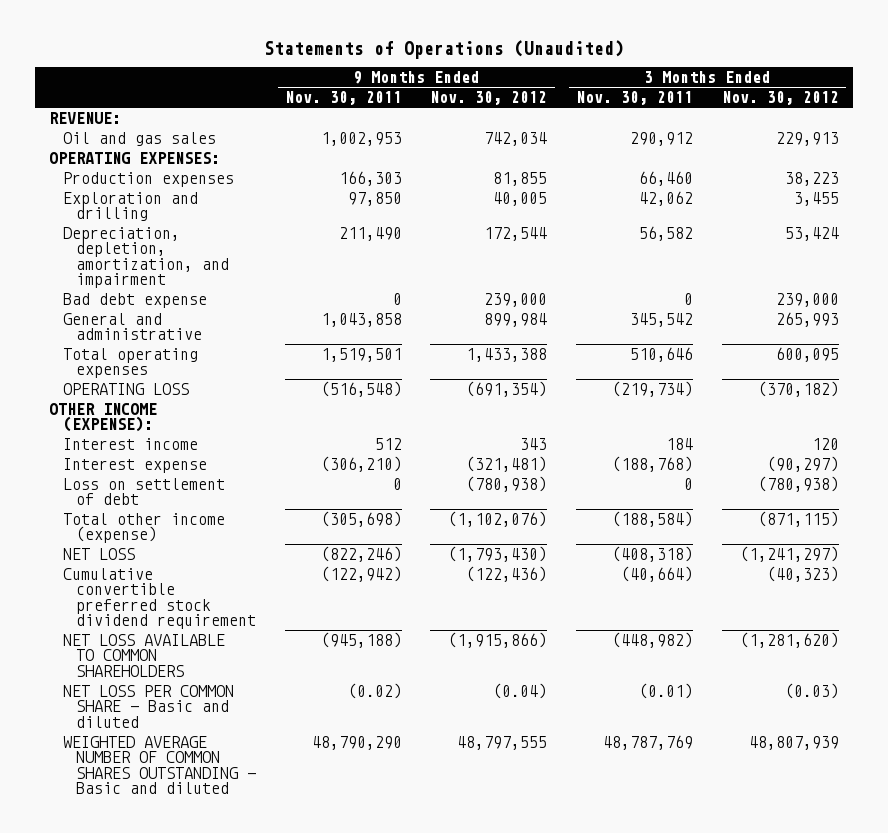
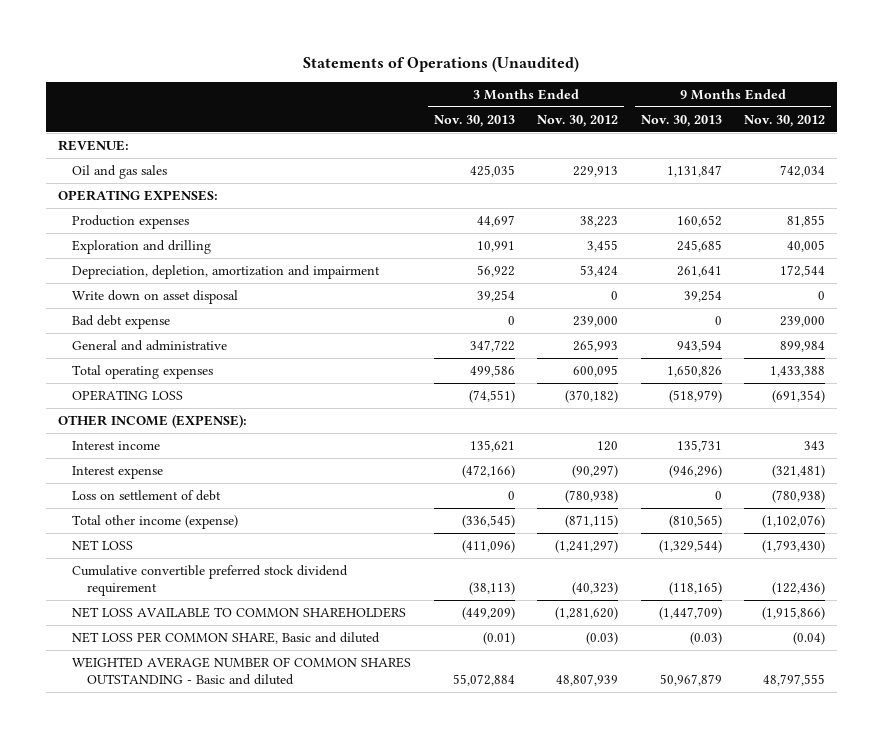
[284,91,402,106] Nov. 30, 2011 -> none
[576,91,694,106] Nov. 30, 2011 -> none
none -> [433,114,515,127] Nov. 30, 2013
none -> [640,114,722,127] Nov. 30, 2013
[62,226,230,289] Depreciation, depletion, amortization, and impairment -> [72,264,381,279] Depreciation, depletion, amortization and impairment
none -> [72,289,239,304] Write down on asset disposal
[62,684,234,728] NET LOSS PER COMMON SHARE - Basic and diluted -> [72,631,381,644] NET LOSS PER COMMON SHARE, Basic and diluted

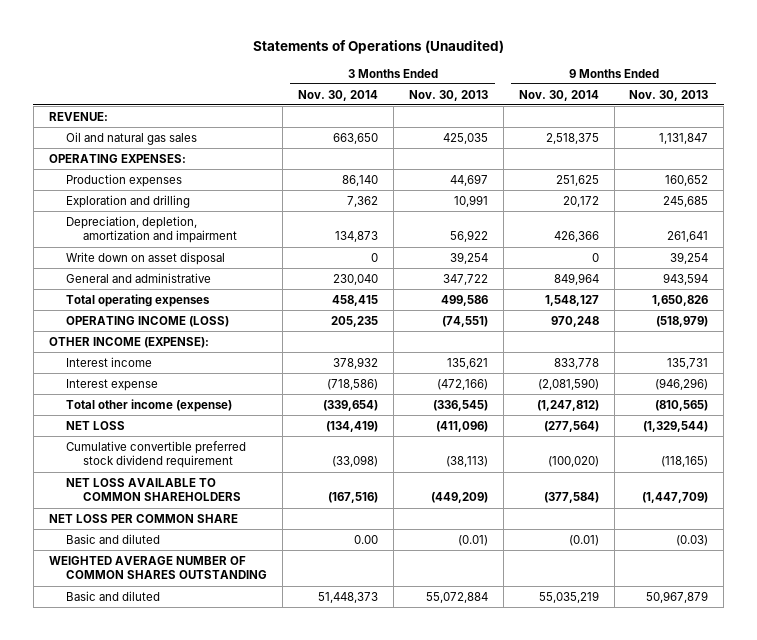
[537,114,619,127] Nov. 30, 2012 -> none
[744,114,826,127] Nov. 30, 2012 -> none
none -> [297,89,378,101] Nov. 30, 2014
none -> [518,89,599,101] Nov. 30, 2014
[72,164,168,179] Oil and gas sales -> [66,131,198,145] Oil and natural gas sales
[72,314,171,329] Bad debt expense -> none
[72,389,184,401] OPERATING LOSS -> [66,315,230,327] OPERATING INCOME (LOSS)
[72,489,222,501] Loss on settlement of debt -> none
none -> [48,513,238,523] NET LOSS PER COMMON SHARE
[72,631,381,644] NET LOSS PER COMMON SHARE, Basic and diluted -> [66,533,161,544] Basic and diluted
none -> [48,555,268,580] WEIGHTED AVERAGE NUMBER OF COMMON SHARES OUTSTANDING
[72,656,412,685] WEIGHTED AVERAGE NUMBER OF COMMON SHARES OUTSTANDING - Basic and diluted -> [66,590,161,601] Basic and diluted

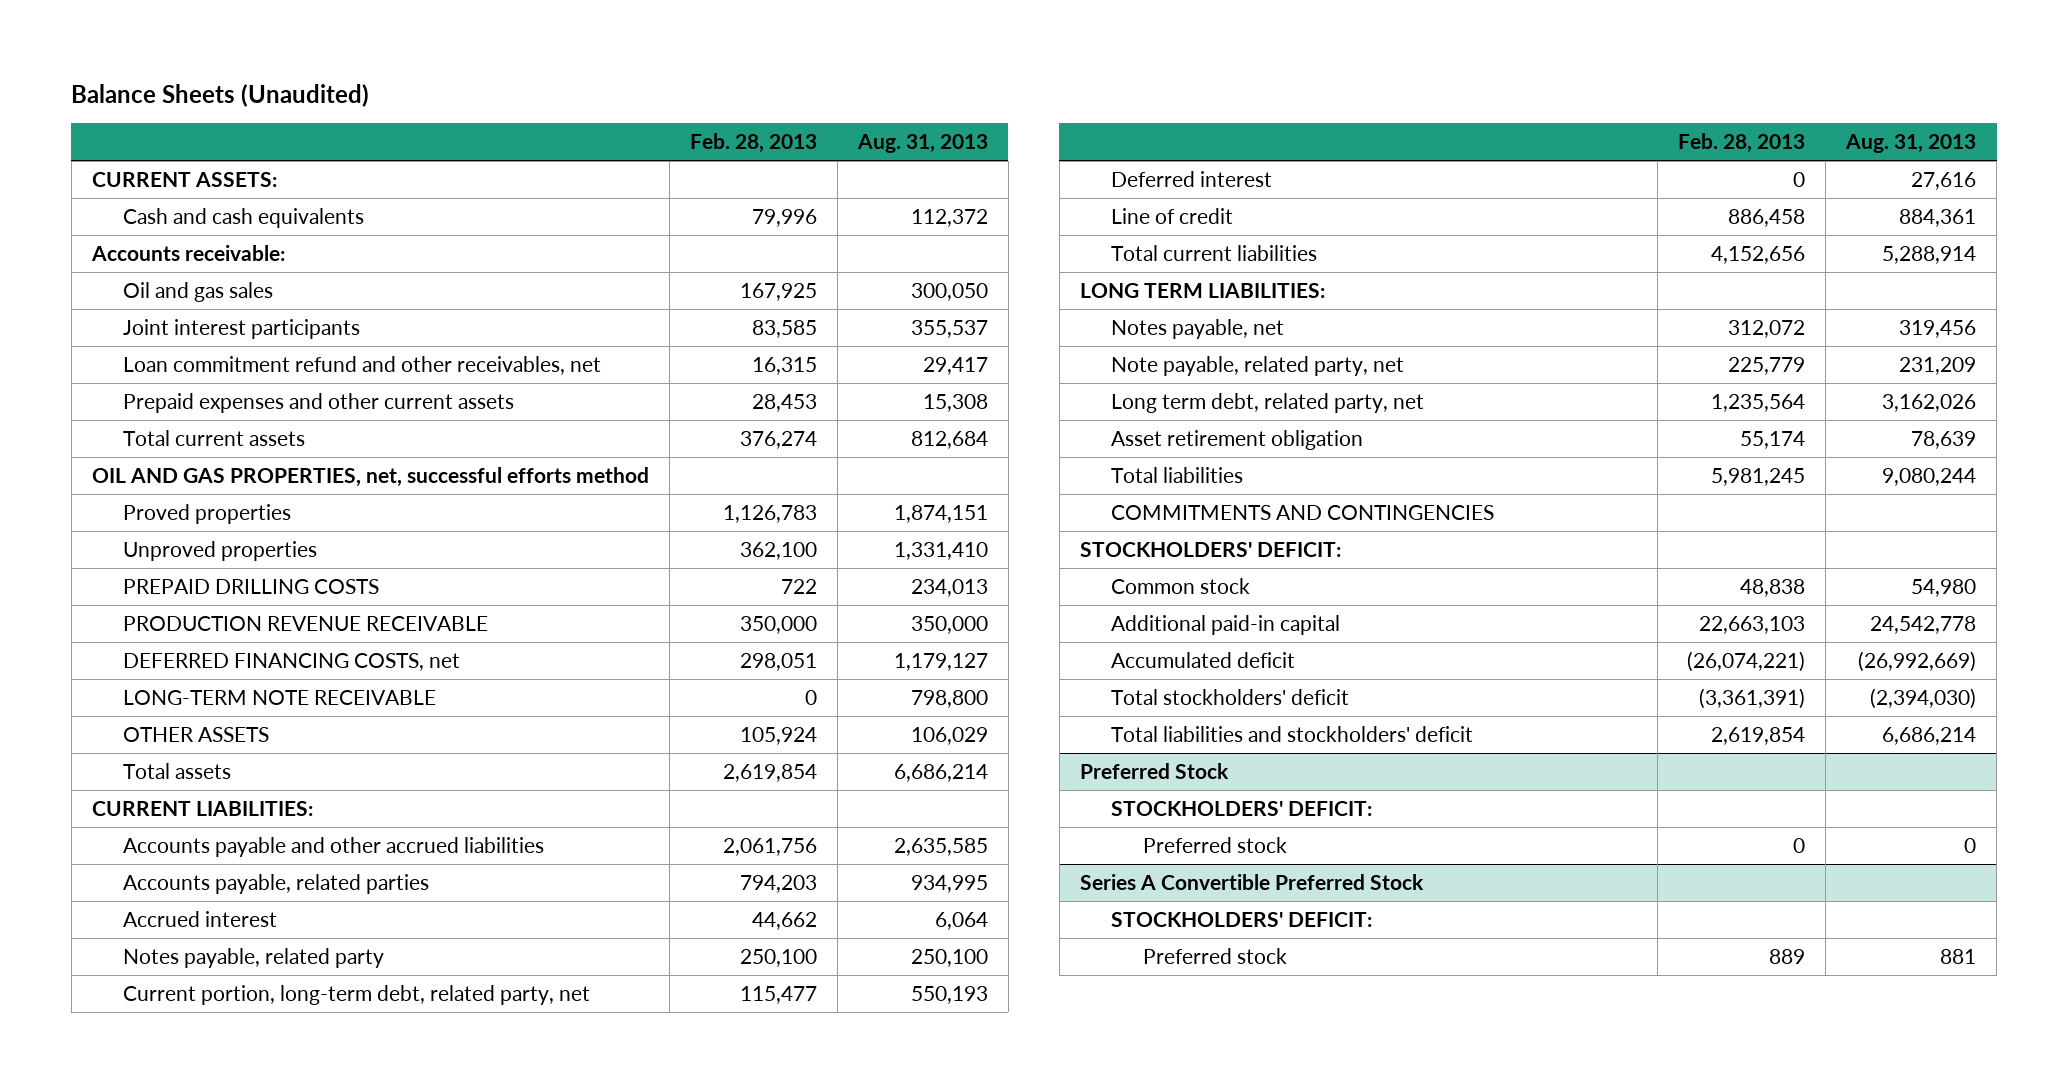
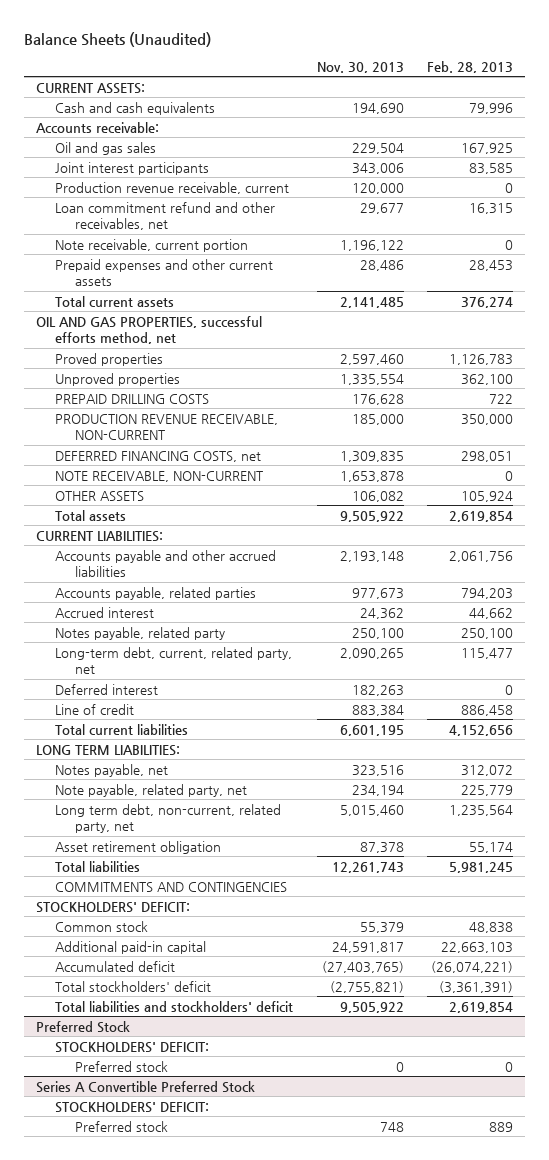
[856,134,988,154] Aug. 31, 2013 -> none
none -> [316,61,404,73] Nov. 30, 2013
none -> [55,181,290,194] Production revenue receivable, current
none -> [55,238,249,252] Note receivable, current portion
[91,466,649,487] OIL AND GAS PROPERTIES, net, successful efforts method -> [36,315,263,344] OIL AND GAS PROPERTIES, successful efforts method, net
[122,615,488,631] PRODUCTION REVENUE RECEIVABLE -> [55,413,279,440] PRODUCTION REVENUE RECEIVABLE, NON-CURRENT
[122,689,436,705] LONG-TERM NOTE RECEIVABLE -> [55,470,264,482] NOTE RECEIVABLE, NON-CURRENT
[122,984,590,1005] Current portion, long-term debt, related party, net -> [55,646,293,674] Long-term debt, current, related party, net
[1111,392,1425,413] Long term debt, related party, net -> [55,803,282,833] Long term debt, non-current, related party, net

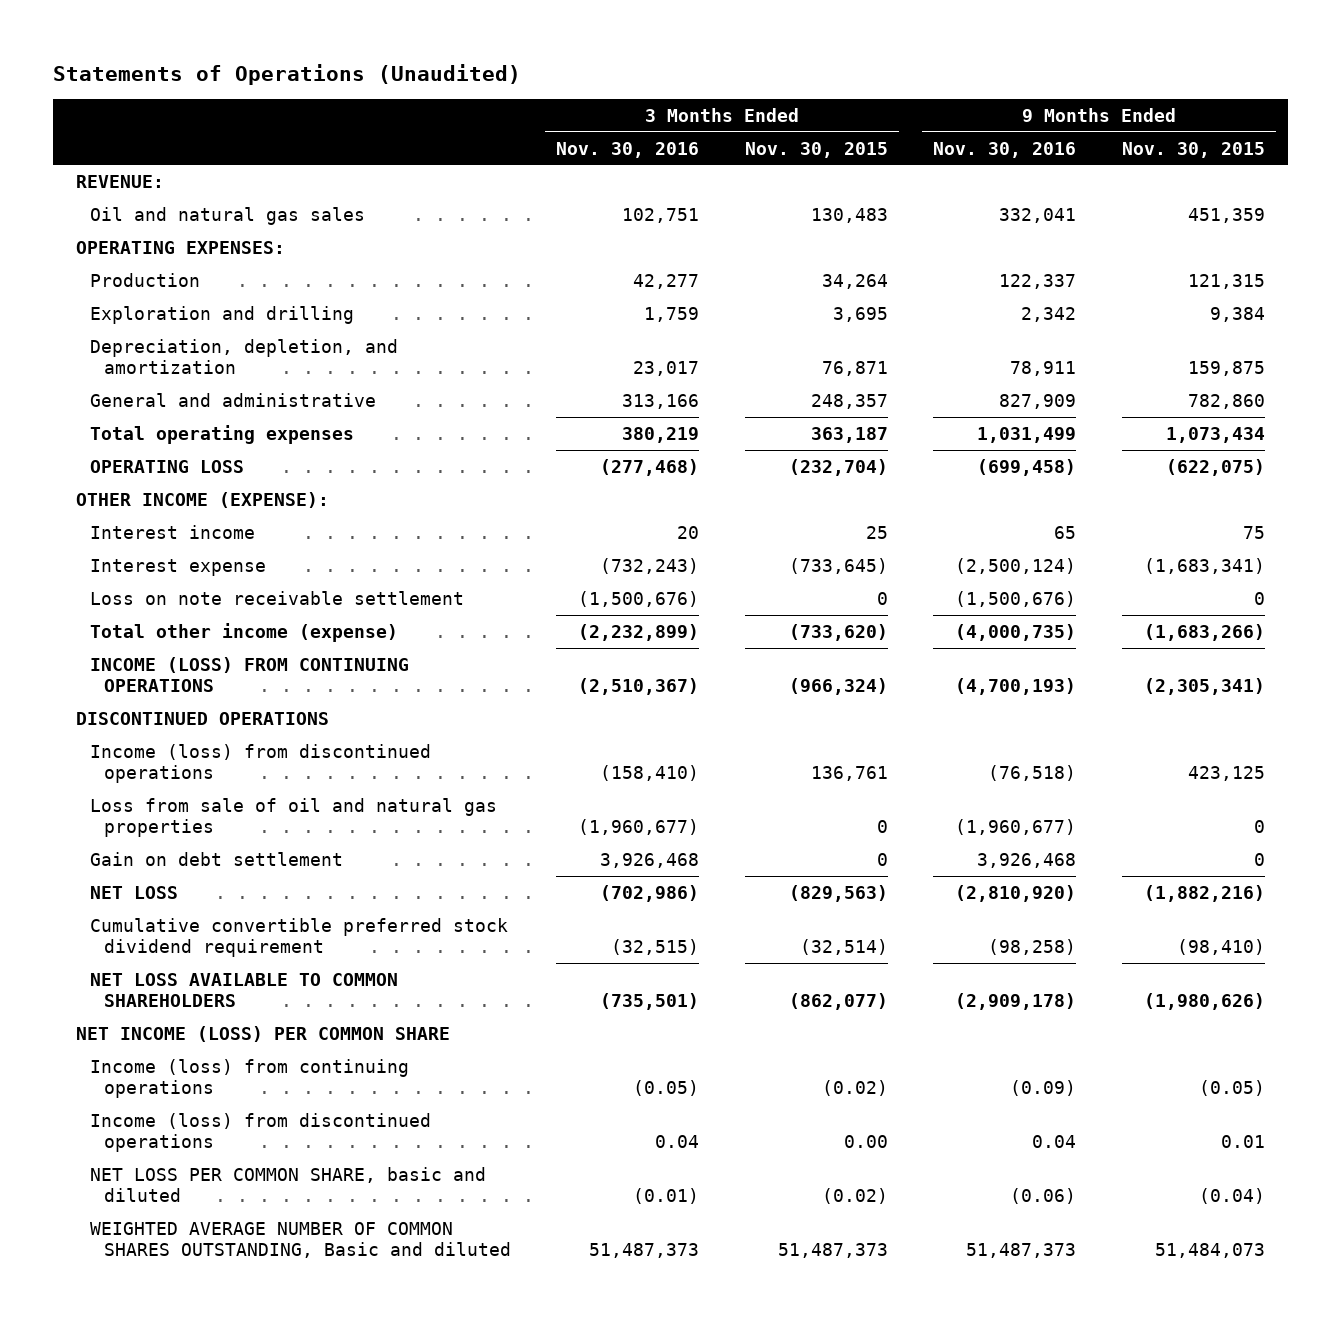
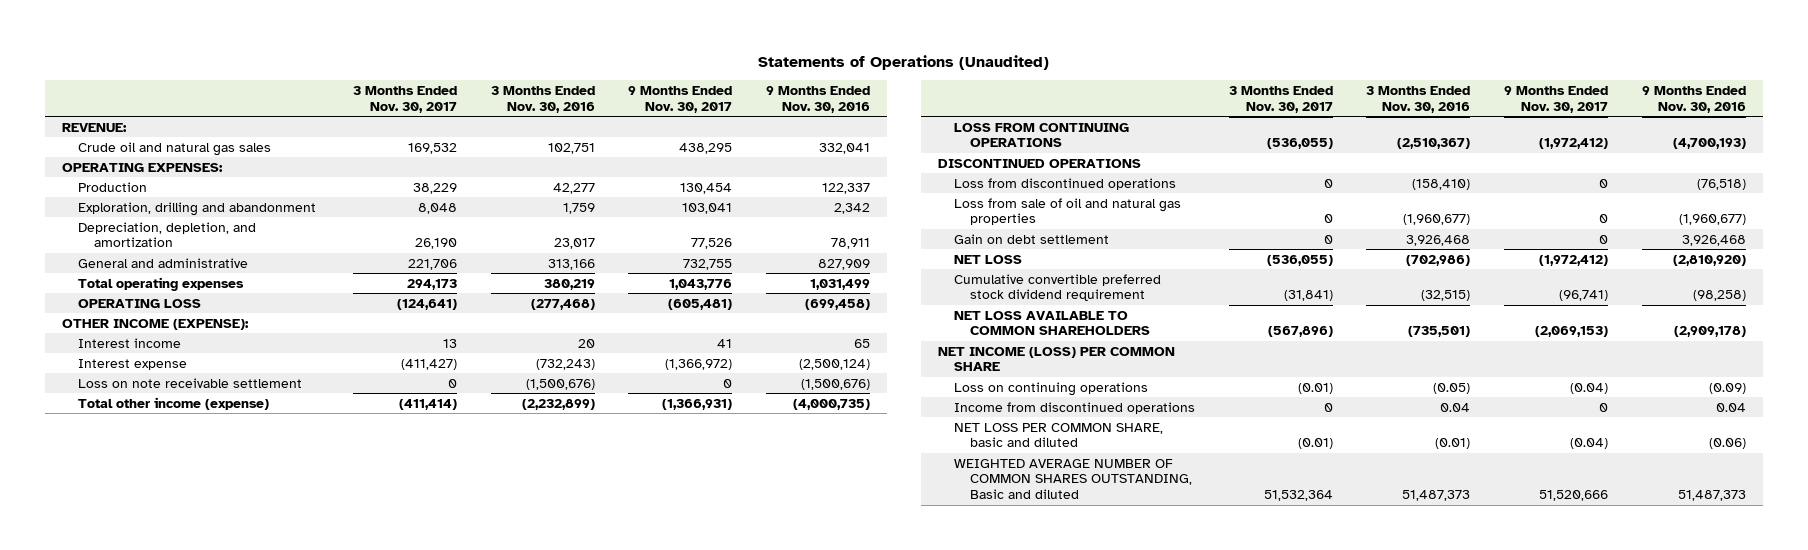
[744,141,888,158] Nov. 30, 2015 -> none
[1121,141,1265,158] Nov. 30, 2015 -> none
none -> [352,85,457,113] 3 Months Ended Nov. 30, 2017
none -> [628,85,733,113] 9 Months Ended Nov. 30, 2017
[89,206,365,225] Oil and natural gas sales -> [78,141,272,156] Crude oil and natural gas sales
[89,305,354,324] Exploration and drilling -> [78,201,317,216] Exploration, drilling and abandonment
[89,656,409,693] INCOME (LOSS) FROM CONTINUING OPERATIONS -> [953,122,1129,148] LOSS FROM CONTINUING OPERATIONS
[89,743,431,784] Income (loss) from discontinued operations -> [953,177,1176,190] Loss from discontinued operations
[89,1058,409,1099] Income (loss) from continuing operations -> [953,381,1148,396] Loss on continuing operations
[89,1112,431,1153] Income (loss) from discontinued operations -> [953,401,1195,414] Income from discontinued operations

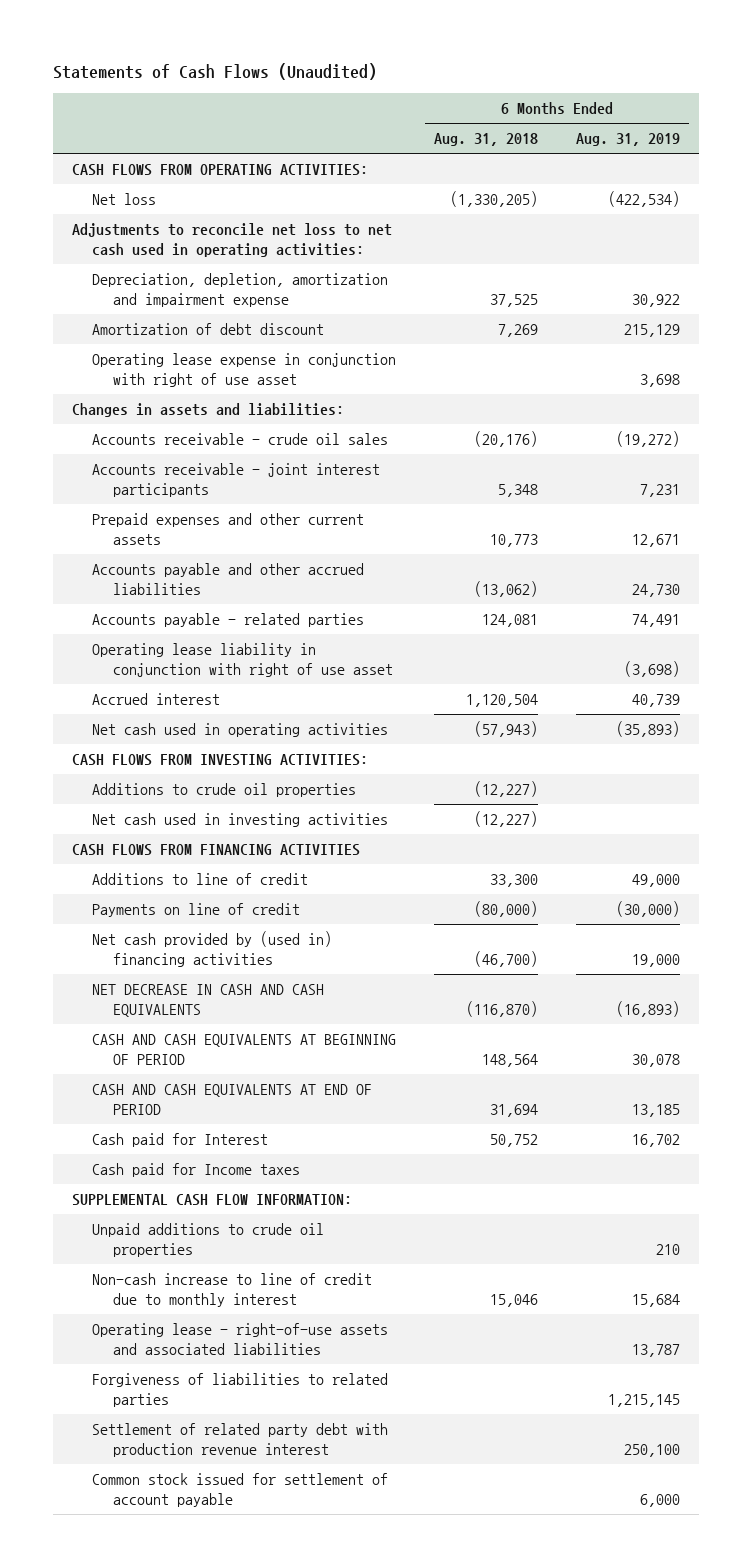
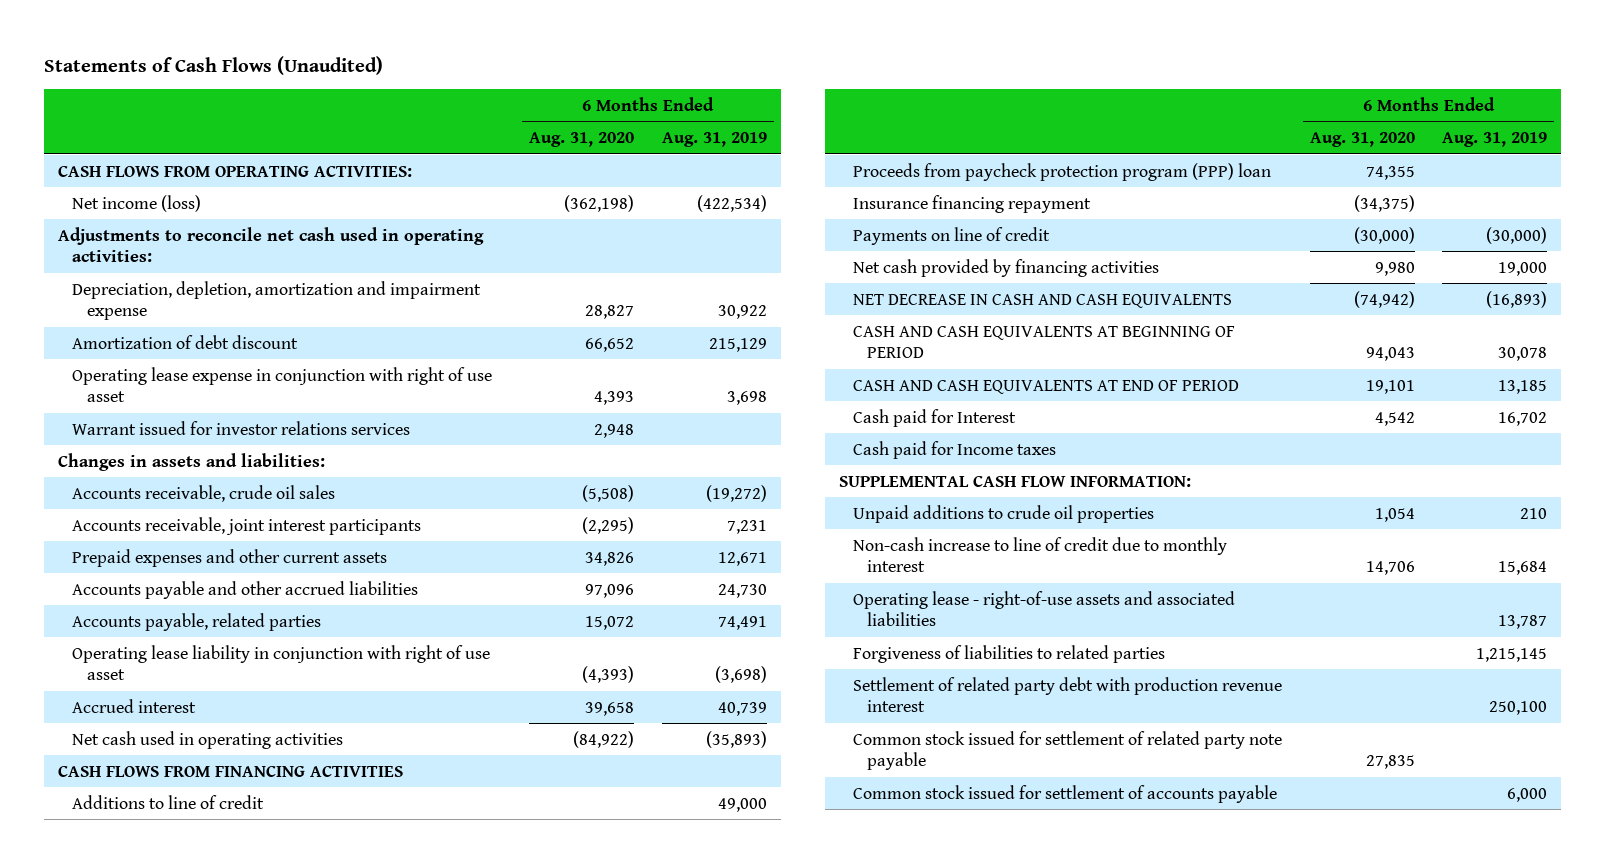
[434,133,539,147] Aug. 31, 2018 -> none
none -> [529,132,635,148] Aug. 31, 2020
[92,193,157,206] Net loss -> [72,194,202,212] Net income (loss)
[71,223,392,257] Adjustments to reconcile net loss to net cash used in operating activities: -> [58,226,485,262] Adjustments to reconcile net cash used in operating activities:
none -> [72,420,411,435] Warrant issued for investor relations services
[92,433,389,446] Accounts receivable - crude oil sales -> [72,484,336,502] Accounts receivable, crude oil sales
[92,463,381,497] Accounts receivable - joint interest participants -> [72,516,422,535] Accounts receivable, joint interest participants
[92,613,365,628] Accounts payable - related parties -> [72,612,322,631] Accounts payable, related parties
[71,754,368,767] CASH FLOWS FROM INVESTING ACTIVITIES: -> none
[92,783,357,798] Additions to crude oil properties -> none
[92,813,389,828] Net cash used in investing activities -> none
none -> [853,162,1272,181] Proceeds from paycheck protection program (PPP) loan
none -> [853,194,1092,213] Insurance financing repayment
[92,931,333,967] Net cash provided by (used in) financing activities -> [853,258,1160,277] Net cash provided by financing activities
none -> [853,730,1283,770] Common stock issued for settlement of related party note payable
[92,1473,389,1507] Common stock issued for settlement of account payable -> [853,784,1278,803] Common stock issued for settlement of accounts payable

